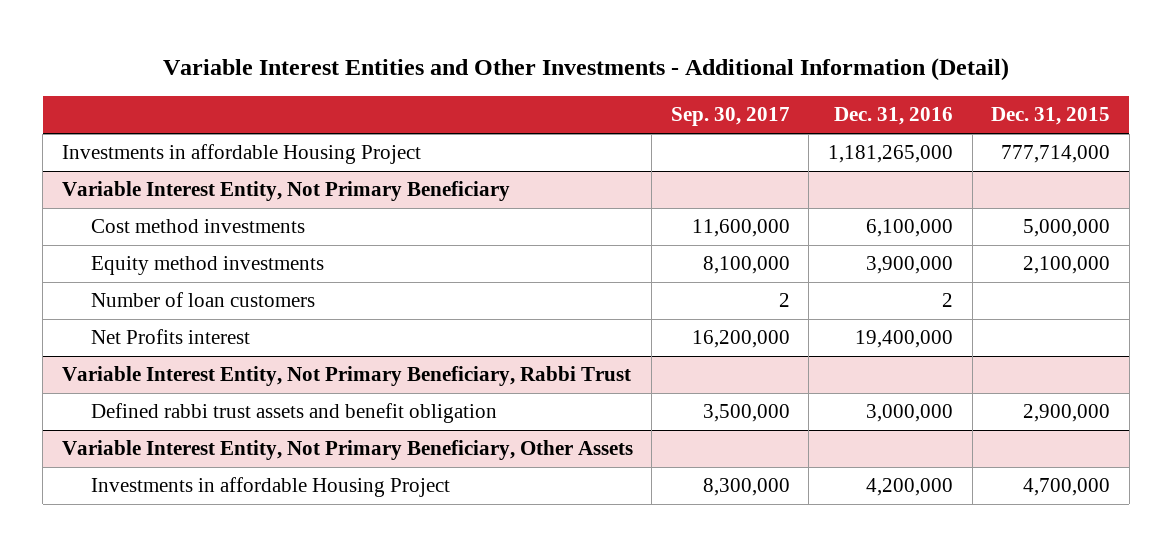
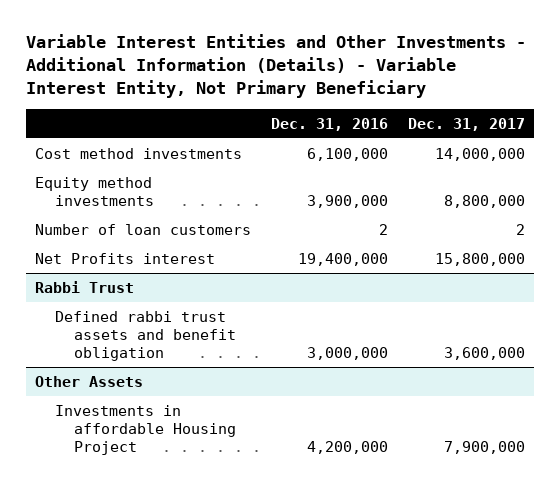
[162,58,1009,82] Variable Interest Entities and Other Investments - Additional Information (Detail) -> [25,34,526,99] Variable Interest Entities and Other Investments - Additional Information (Details) - Variable Interest Entity, Not Primary Beneficiary
[670,107,790,127] Sep. 30, 2017 -> none
[991,107,1111,126] Dec. 31, 2015 -> none
none -> [407,117,525,131] Dec. 31, 2017
[61,144,421,165] Investments in affordable Housing Project -> none
[61,181,510,202] Variable Interest Entity, Not Primary Beneficiary -> none
[61,366,631,387] Variable Interest Entity, Not Primary Beneficiary, Rabbi Trust -> none
none -> [35,280,135,293] Rabbi Trust
[61,440,633,461] Variable Interest Entity, Not Primary Beneficiary, Other Assets -> none
none -> [35,375,144,387] Other Assets

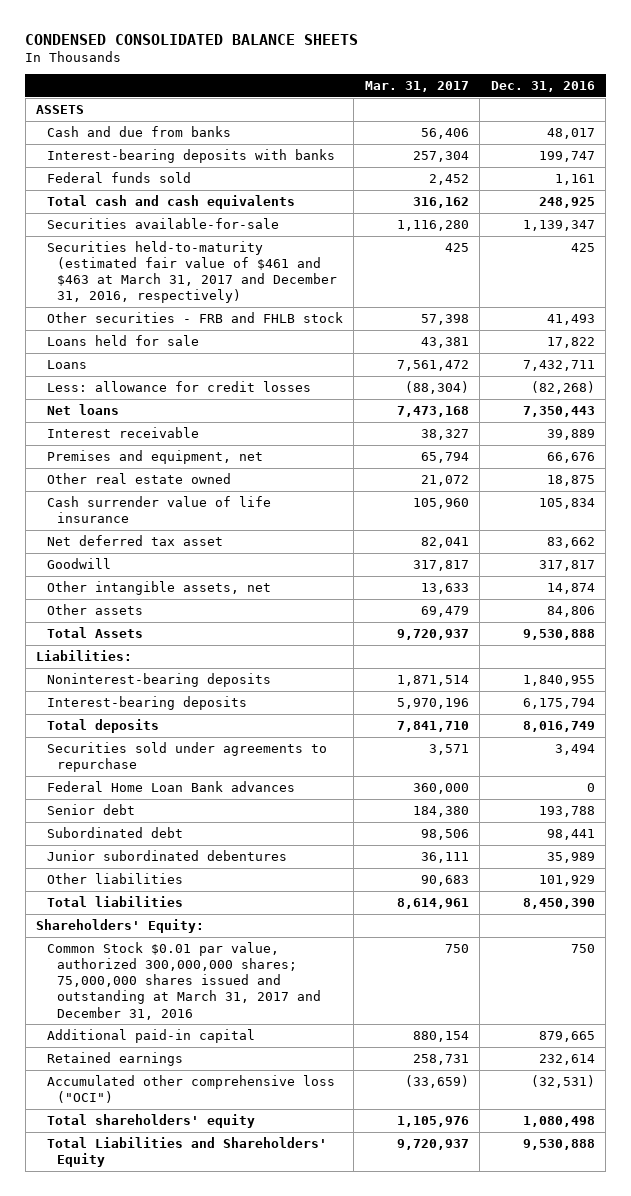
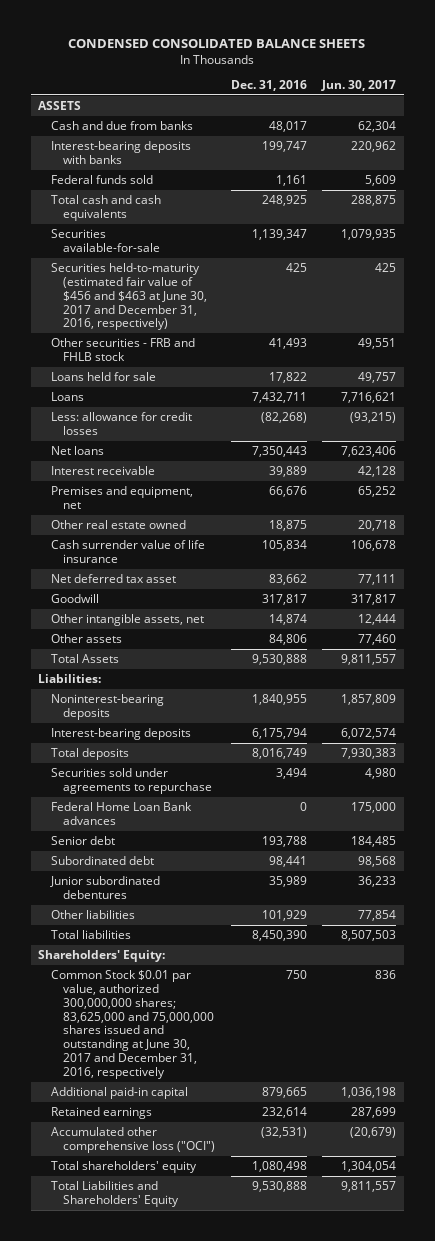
[364,81,469,93] Mar. 31, 2017 -> none
none -> [321,80,397,92] Jun. 30, 2017
[46,240,337,304] Securities held-to-maturity (estimated fair value of $461 and $463 at March 31, 2017 and December 31, 2016, respectively) -> [50,262,208,331] Securities held-to-maturity (estimated fair value of $456 and $463 at June 30, 2017 and December 31, 2016, respectively)
[46,941,321,1020] Common Stock $0.01 par value, authorized 300,000,000 shares; 75,000,000 shares issued and outstanding at March 31, 2017 and December 31, 2016 -> [50,969,215,1079] Common Stock $0.01 par value, authorized 300,000,000 shares; 83,625,000 and 75,000,000 shares issued and outstanding at June 30, 2017 and December 31, 2016, respectively

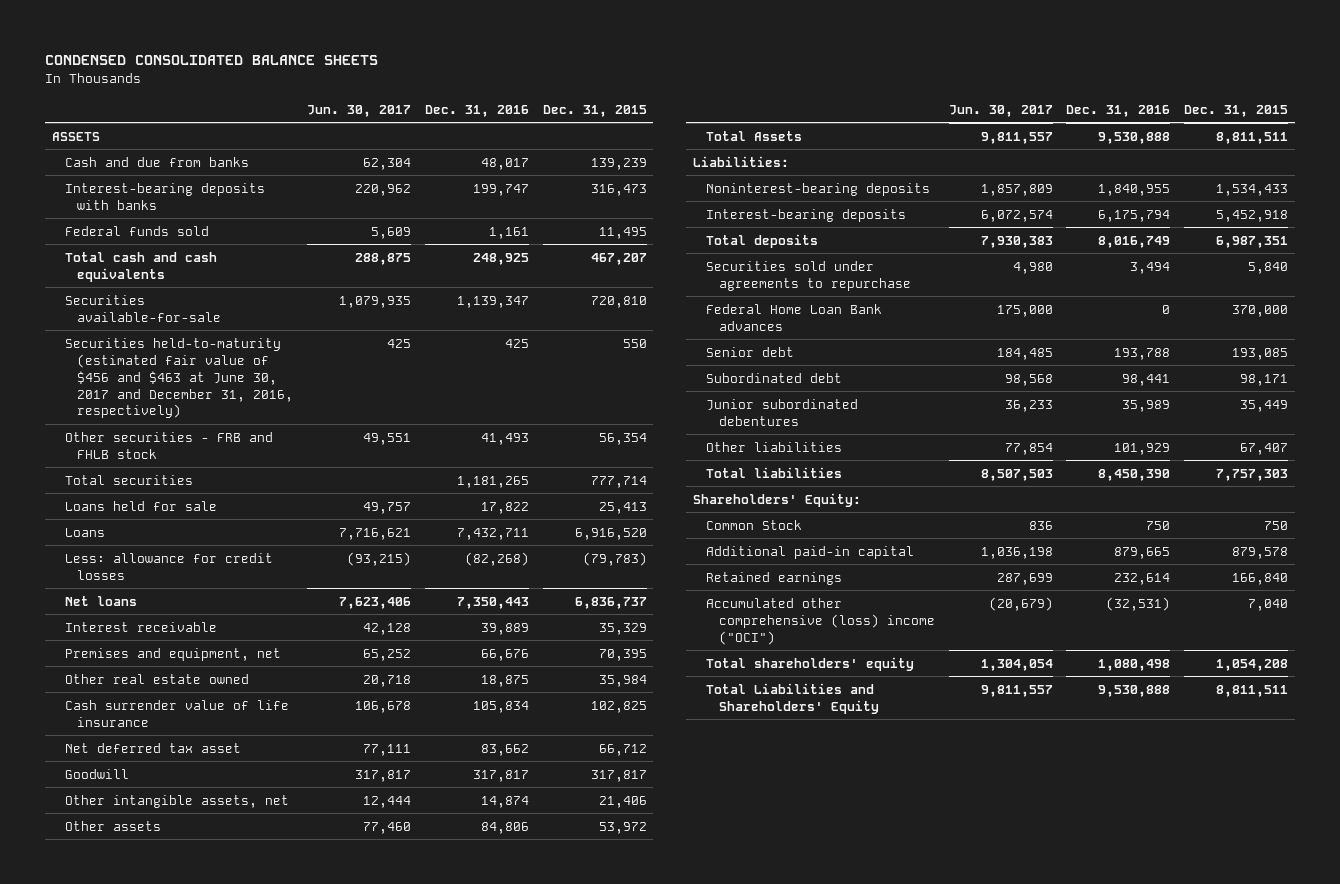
none -> [542,104,647,117] Dec. 31, 2015
none -> [64,474,193,485] Total securities
[50,969,215,1079] Common Stock $0.01 par value, authorized 300,000,000 shares; 83,625,000 and 75,000,000 shares issued and outstanding at June 30, 2017 and December 31, 2016, respectively -> [706,519,803,530] Common Stock
[50,1126,216,1153] Accumulated other comprehensive loss ("OCI") -> [706,597,935,645] Accumulated other comprehensive (loss) income ("OCI")

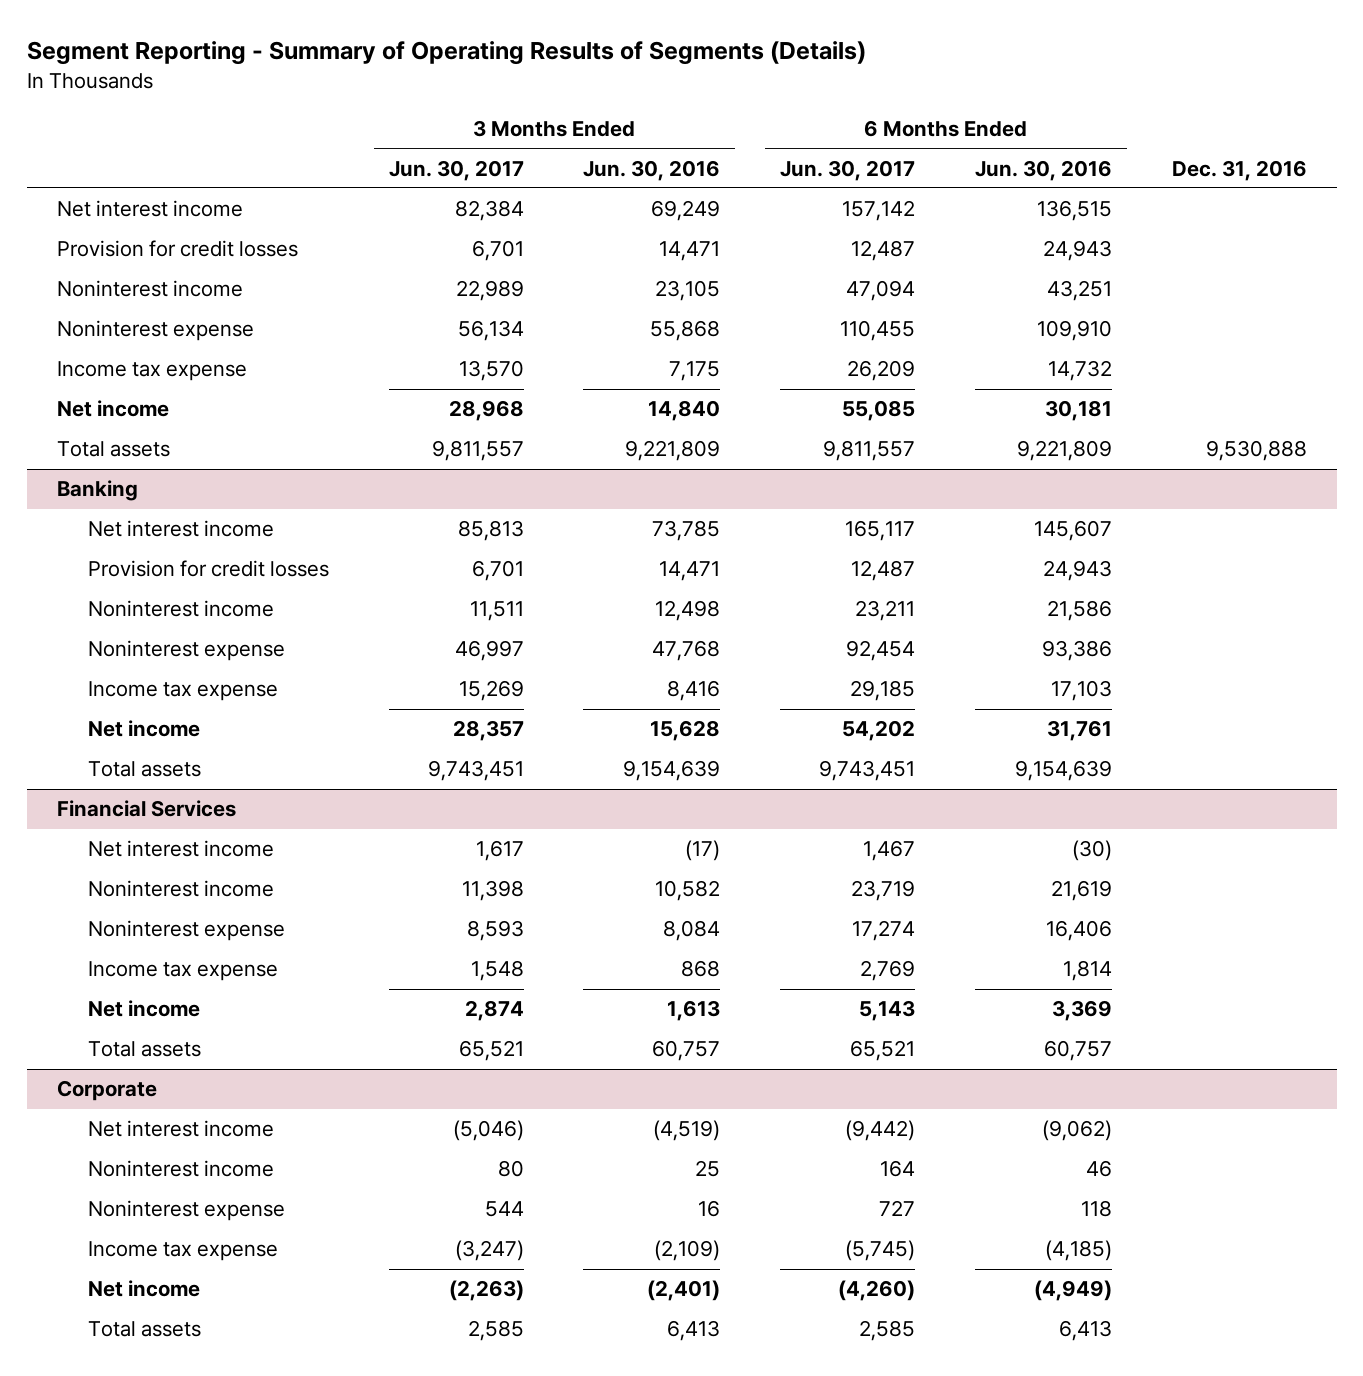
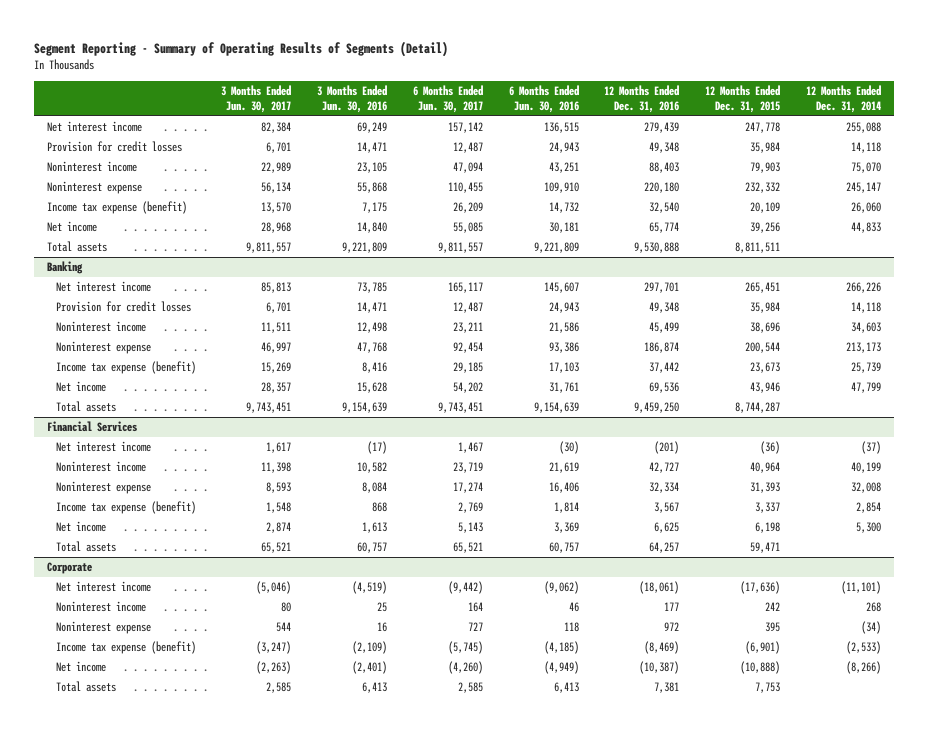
[26,41,866,66] Segment Reporting - Summary of Operating Results of Segments (Details) -> [34,40,449,57] Segment Reporting - Summary of Operating Results of Segments (Detail)
[1171,159,1307,181] Dec. 31, 2016 -> none
none -> [604,84,680,113] 12 Months Ended Dec. 31, 2016
none -> [705,84,781,113] 12 Months Ended Dec. 31, 2015
none -> [805,84,881,113] 12 Months Ended Dec. 31, 2014
[56,361,247,382] Income tax expense -> [46,201,187,215] Income tax expense (benefit)
[87,681,278,702] Income tax expense -> [55,361,196,375] Income tax expense (benefit)
[87,961,278,982] Income tax expense -> [55,501,196,515] Income tax expense (benefit)
[87,1241,278,1262] Income tax expense -> [55,641,196,655] Income tax expense (benefit)

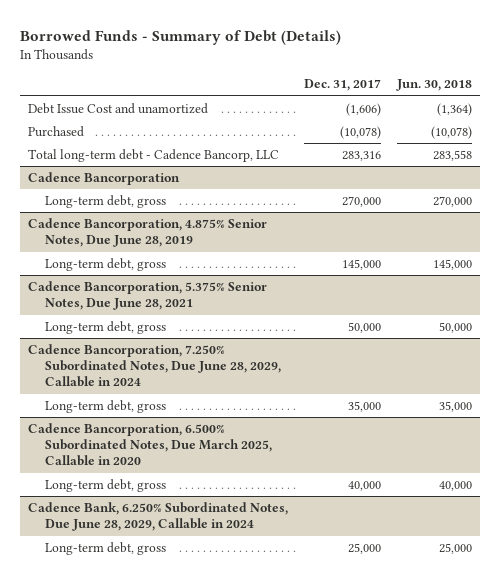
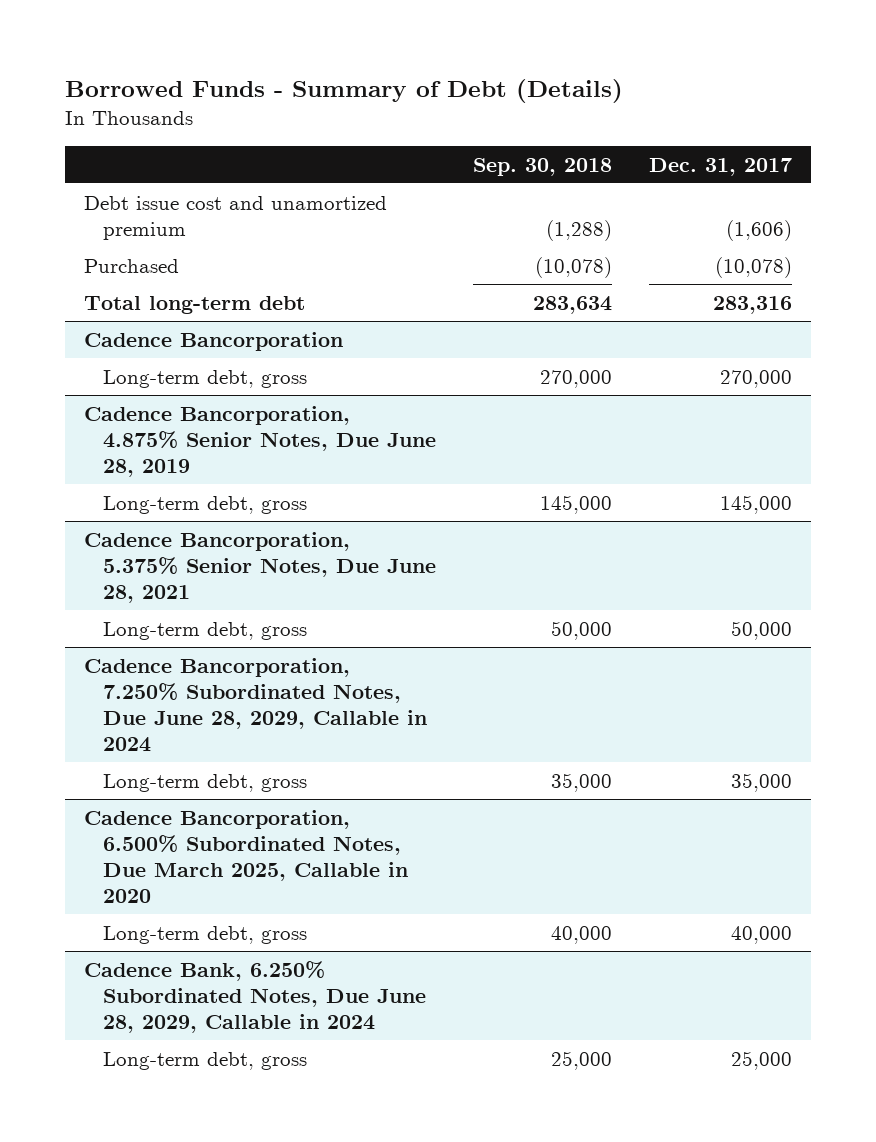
[395,79,472,92] Jun. 30, 2018 -> none
none -> [472,157,612,176] Sep. 30, 2018
[27,103,208,115] Debt Issue Cost and unamortized -> [83,195,387,240] Debt issue cost and unamortized premium
[27,149,279,163] Total long-term debt - Cadence Bancorp, LLC -> [83,295,305,314] Total long-term debt

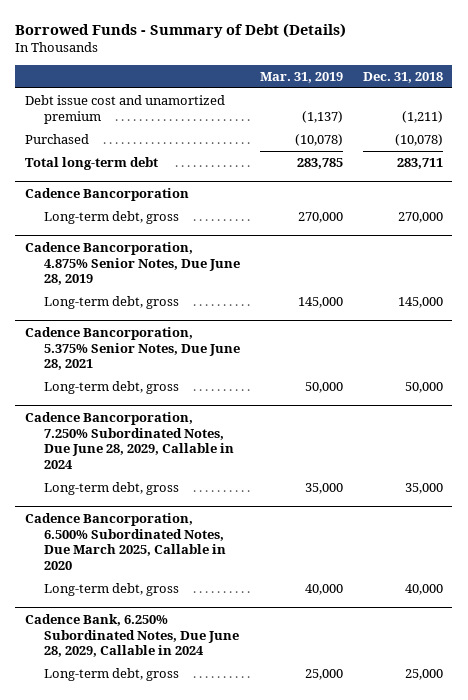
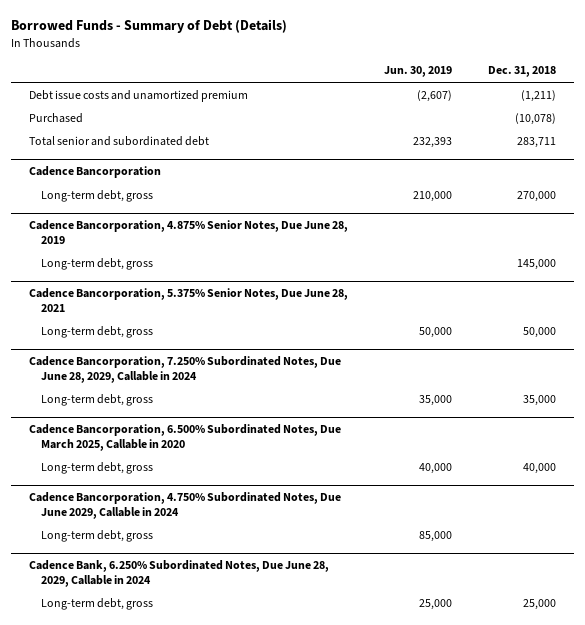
[260,72,344,84] Mar. 31, 2019 -> none
none -> [384,66,453,78] Jun. 30, 2019
[25,94,226,124] Debt issue cost and unamortized premium -> [29,89,249,102] Debt issue costs and unamortized premium
[25,156,159,170] Total long-term debt -> [29,135,210,146] Total senior and subordinated debt
none -> [29,492,342,519] Cadence Bancorporation, 4.750% Subordinated Notes, Due June 2029, Callable in 2024
none -> [40,529,153,542] Long-term debt, gross

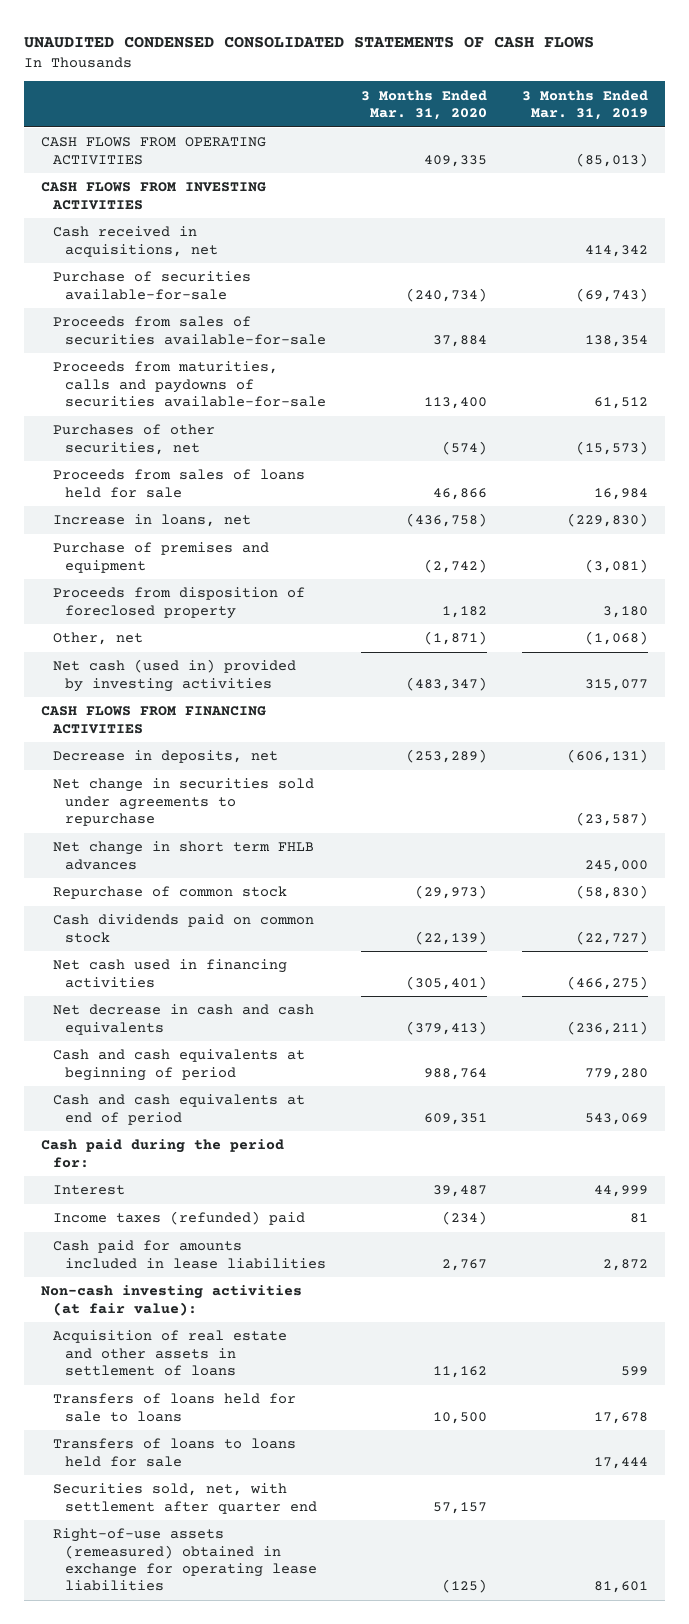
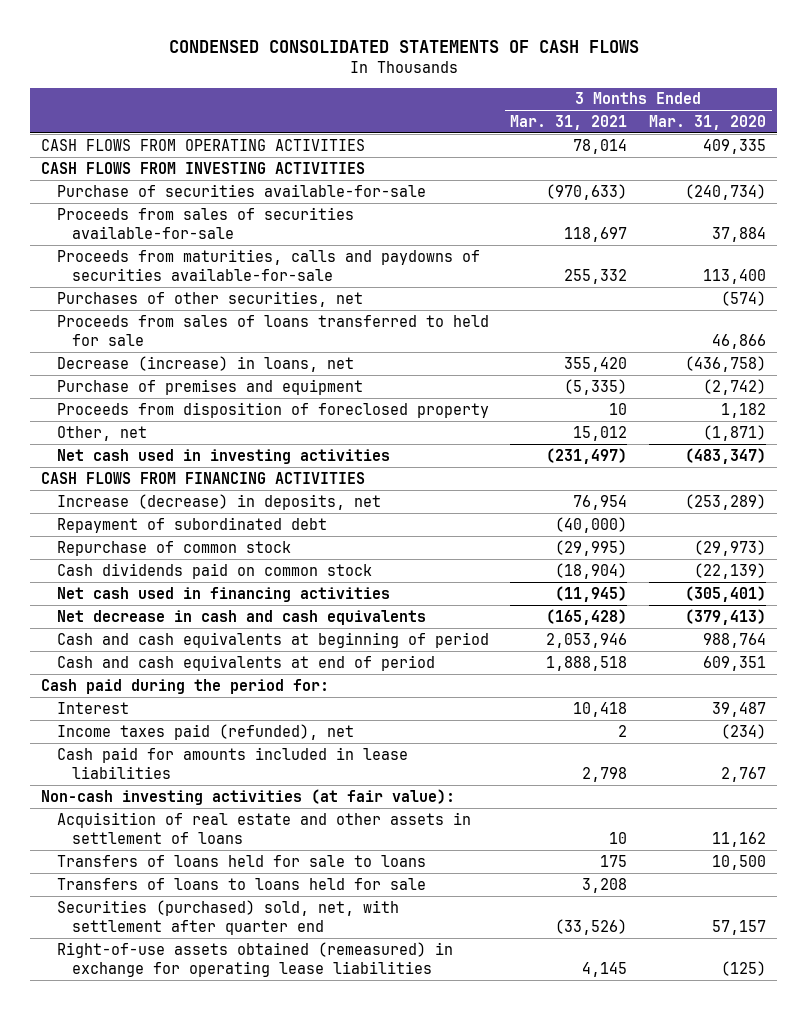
[23,35,594,48] UNAUDITED CONDENSED CONSOLIDATED STATEMENTS OF CASH FLOWS -> [168,40,639,54] CONDENSED CONSOLIDATED STATEMENTS OF CASH FLOWS
[521,89,648,121] 3 Months Ended Mar. 31, 2019 -> none
none -> [510,114,628,130] Mar. 31, 2021
[53,226,218,257] Cash received in acquisitions, net -> none
[53,469,306,498] Proceeds from sales of loans held for sale -> [56,314,489,346] Proceeds from sales of loans transferred to held for sale
[53,514,252,528] Increase in loans, net -> [56,355,354,372] Decrease (increase) in loans, net
[53,659,297,692] Net cash (used in) provided by investing activities -> [56,448,390,464] Net cash used in investing activities
[53,778,315,826] Net change in securities sold under agreements to repurchase -> none
[53,841,315,870] Net change in short term FHLB advances -> none
[53,750,279,764] Decrease in deposits, net -> [56,493,381,510] Increase (decrease) in deposits, net
none -> [56,516,327,533] Repayment of subordinated debt
[53,1211,306,1226] Income taxes (refunded) paid -> [56,723,354,740] Income taxes paid (refunded), net
[53,1483,317,1514] Securities sold, net, with settlement after quarter end -> [56,899,399,935] Securities (purchased) sold, net, with settlement after quarter end
[53,1528,317,1592] Right-of-use assets (remeasured) obtained in exchange for operating lease liabilities -> [56,941,453,977] Right-of-use assets obtained (remeasured) in exchange for operating lease liabilities

